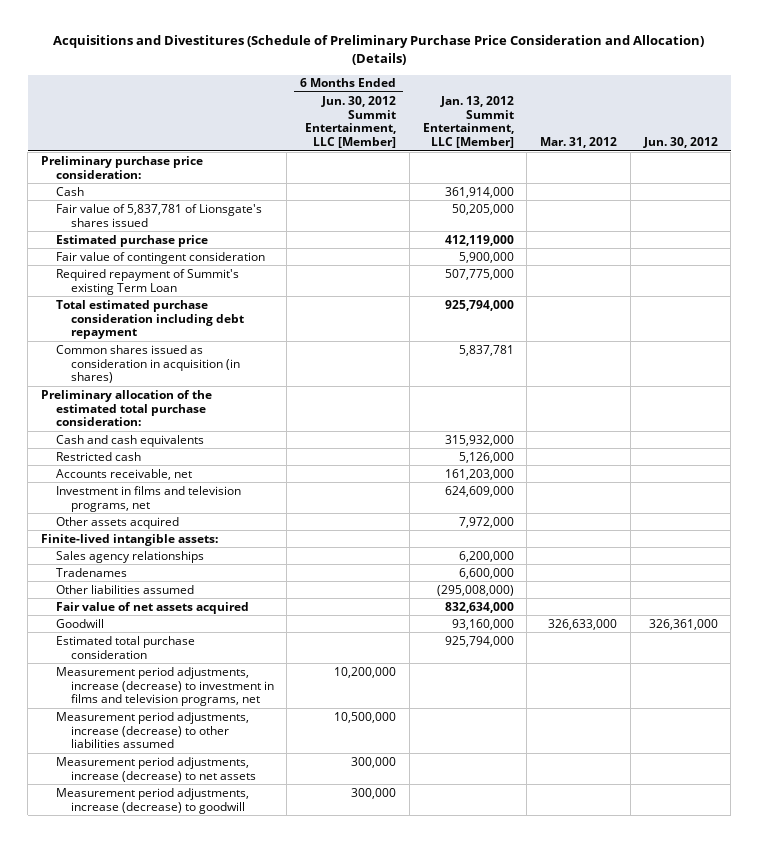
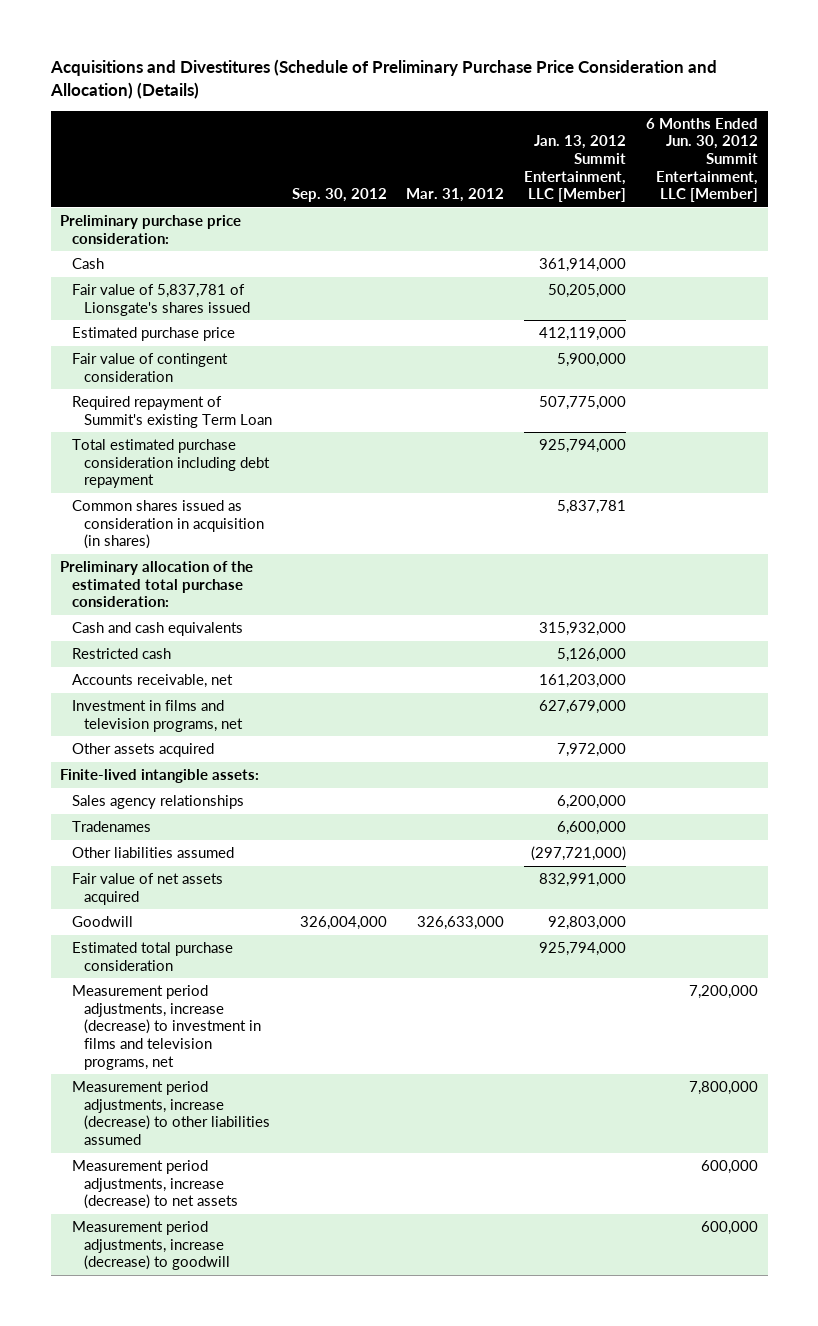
[642,137,718,149] Jun. 30, 2012 -> none
none -> [291,188,387,203] Sep. 30, 2012
[444,485,514,497] 624,609,000 -> [539,700,627,715] 627,679,000
[436,584,514,596] (295,008,000) -> [531,846,627,862] (297,721,000)
[444,601,514,613] 832,634,000 -> [539,873,627,888] 832,991,000
[451,618,514,630] 93,160,000 -> [548,916,627,931] 92,803,000
[334,666,397,678] 10,200,000 -> [688,985,758,1000] 7,200,000
[334,711,397,723] 10,500,000 -> [688,1081,758,1096] 7,800,000
[351,756,397,768] 300,000 -> [700,1160,758,1175] 600,000
[351,787,397,799] 300,000 -> [700,1221,758,1236] 600,000

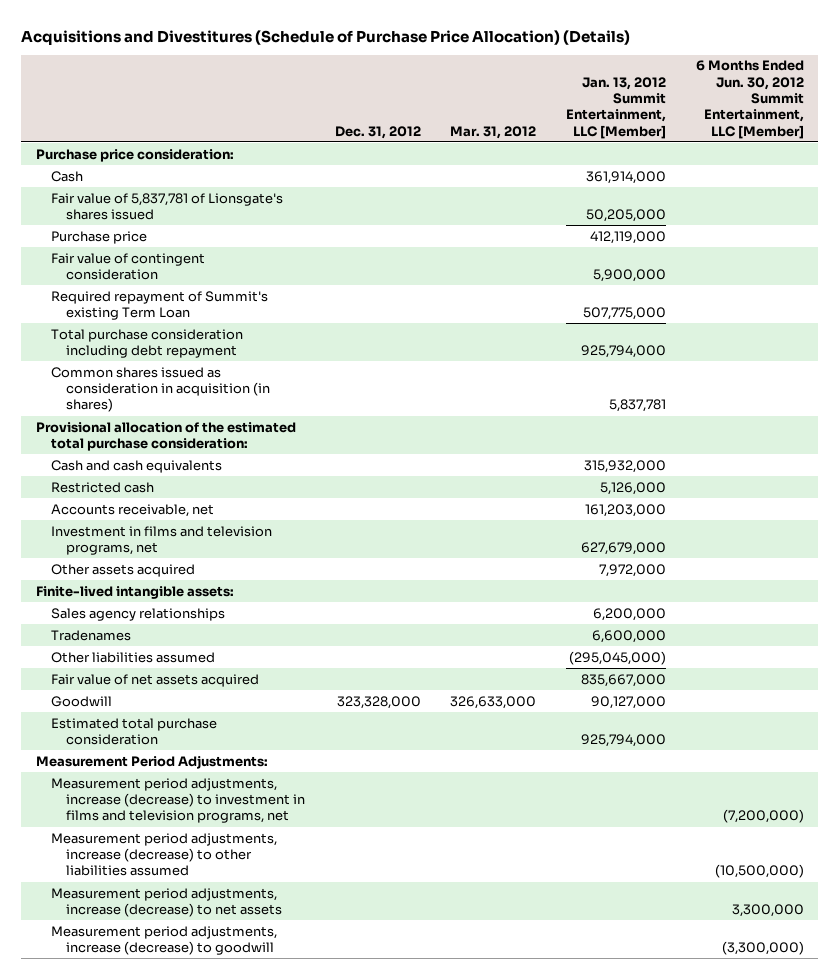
[49,59,717,100] Acquisitions and Divestitures (Schedule of Preliminary Purchase Price Consideration and Allocation) (Details) -> [21,29,631,45] Acquisitions and Divestitures (Schedule of Purchase Price Allocation) (Details)
[291,188,387,203] Sep. 30, 2012 -> none
none -> [334,125,421,139] Dec. 31, 2012
[60,215,242,244] Preliminary purchase price consideration: -> [36,148,235,162] Purchase price consideration:
[72,327,236,342] Estimated purchase price -> [51,230,148,244] Purchase price
[72,439,270,489] Total estimated purchase consideration including debt repayment -> [51,328,244,359] Total purchase consideration including debt repayment
[60,561,254,608] Preliminary allocation of the estimated total purchase consideration: -> [36,421,297,452] Provisional allocation of the estimated total purchase consideration:
[531,846,627,862] (297,721,000) -> [569,650,667,665] (295,045,000)
[539,873,627,888] 832,991,000 -> [581,673,667,687] 835,667,000
[548,916,627,931] 92,803,000 -> [591,695,667,709] 90,127,000
none -> [36,754,269,769] Measurement Period Adjustments:
[688,985,758,1000] 7,200,000 -> [722,809,804,824] (7,200,000)
[688,1081,758,1096] 7,800,000 -> [714,864,804,879] (10,500,000)
[700,1160,758,1175] 600,000 -> [731,904,804,918] 3,300,000
[700,1221,758,1236] 600,000 -> [721,941,804,956] (3,300,000)

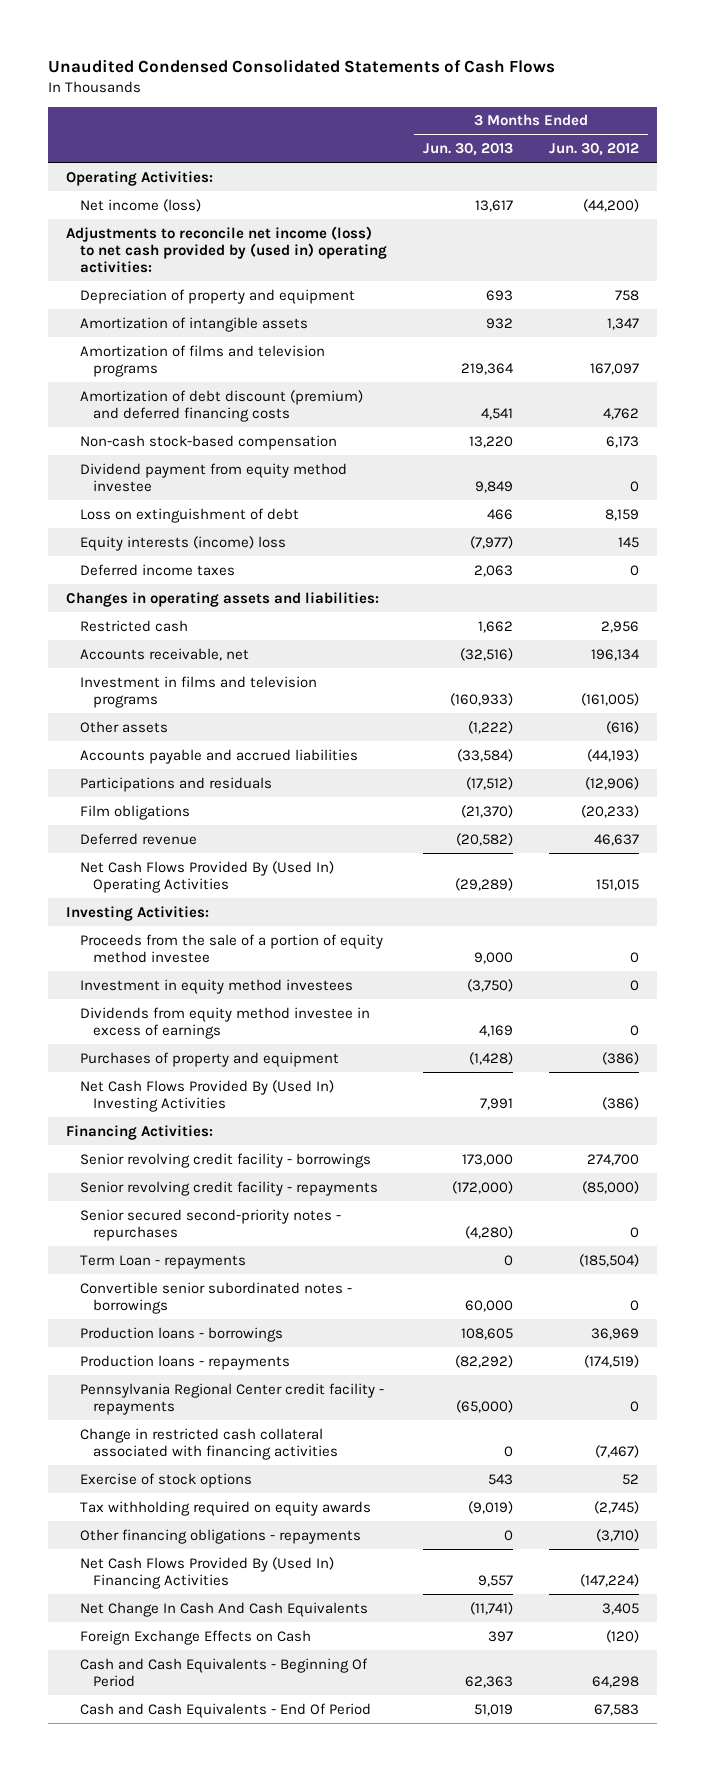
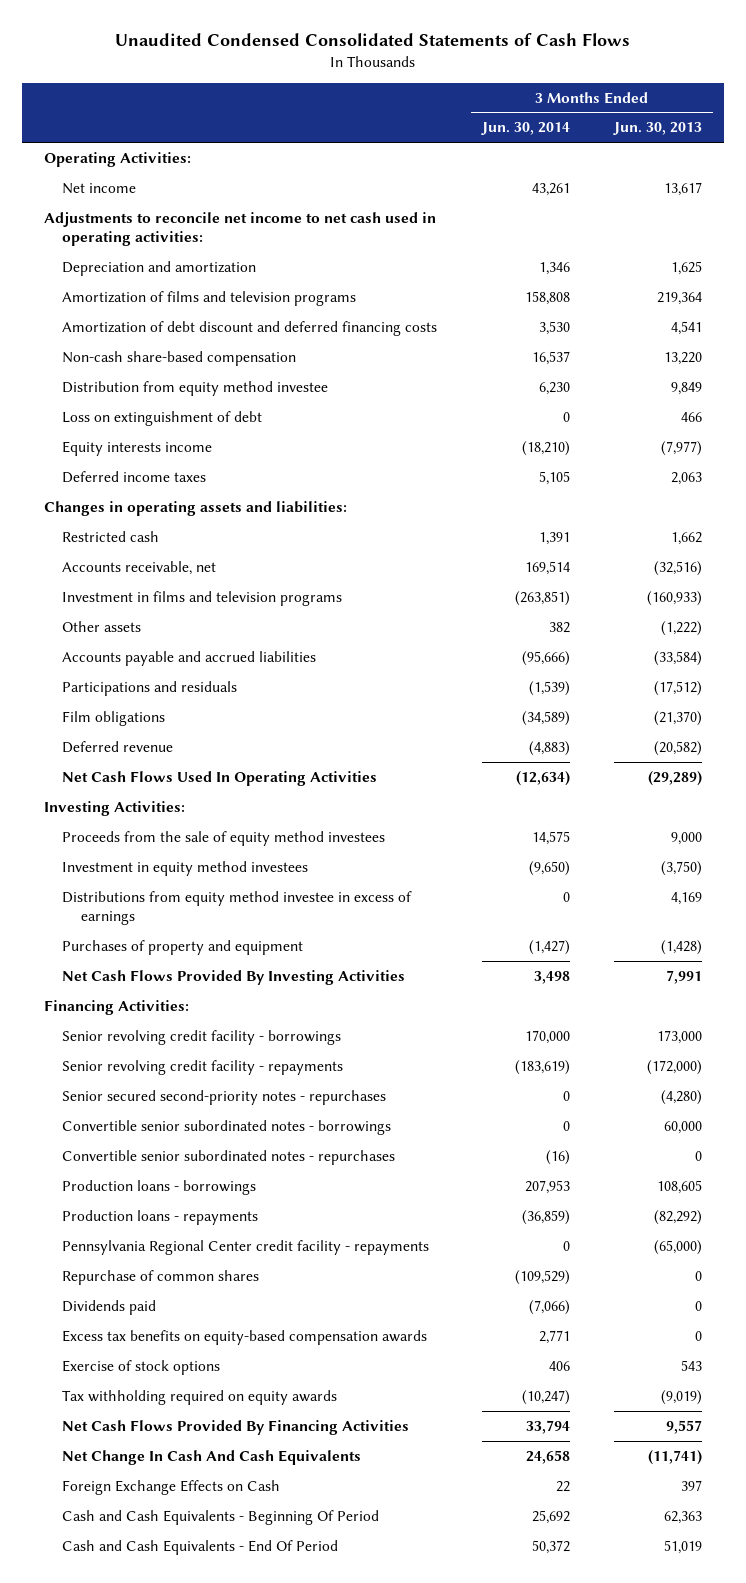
[549,143,640,157] Jun. 30, 2012 -> none
none -> [480,122,570,136] Jun. 30, 2014
[79,288,355,304] Depreciation of property and equipment -> none
[79,316,308,332] Amortization of intangible assets -> none
[79,198,201,212] Net income (loss) -> [62,182,137,194] Net income
[66,225,387,274] Adjustments to reconcile net income (loss) to net cash provided by (used in) operating activities: -> [44,211,437,246] Adjustments to reconcile net income to net cash used in operating activities:
none -> [62,260,257,276] Depreciation and amortization
[79,389,363,422] Amortization of debt discount (premium) and deferred financing costs -> [62,320,438,336] Amortization of debt discount and deferred financing costs
[79,434,337,450] Non-cash stock-based compensation -> [62,350,297,366] Non-cash share-based compensation
[79,462,347,492] Dividend payment from equity method investee -> [62,380,329,396] Distribution from equity method investee
[79,535,286,551] Equity interests (income) loss -> [62,440,213,456] Equity interests income
[79,860,334,893] Net Cash Flows Provided By (Used In) Operating Activities -> [62,770,378,786] Net Cash Flows Used In Operating Activities
[79,933,383,963] Proceeds from the sale of a portion of equity method investee -> [62,830,386,846] Proceeds from the sale of equity method investees
[79,1006,370,1039] Dividends from equity method investee in excess of earnings -> [62,890,413,925] Distributions from equity method investee in excess of earnings
[79,1079,334,1112] Net Cash Flows Provided By (Used In) Investing Activities -> [62,969,406,985] Net Cash Flows Provided By Investing Activities
[79,1254,246,1269] Term Loan - repayments -> none
none -> [62,1149,396,1165] Convertible senior subordinated notes - repurchases
[79,1427,338,1460] Change in restricted cash collateral associated with financing activities -> none
none -> [62,1269,260,1285] Repurchase of common shares
none -> [62,1299,157,1315] Dividends paid
none -> [62,1329,428,1345] Excess tax benefits on equity-based compensation awards
[79,1528,361,1544] Other financing obligations - repayments -> none
[79,1556,334,1589] Net Cash Flows Provided By (Used In) Financing Activities -> [62,1419,410,1435] Net Cash Flows Provided By Financing Activities

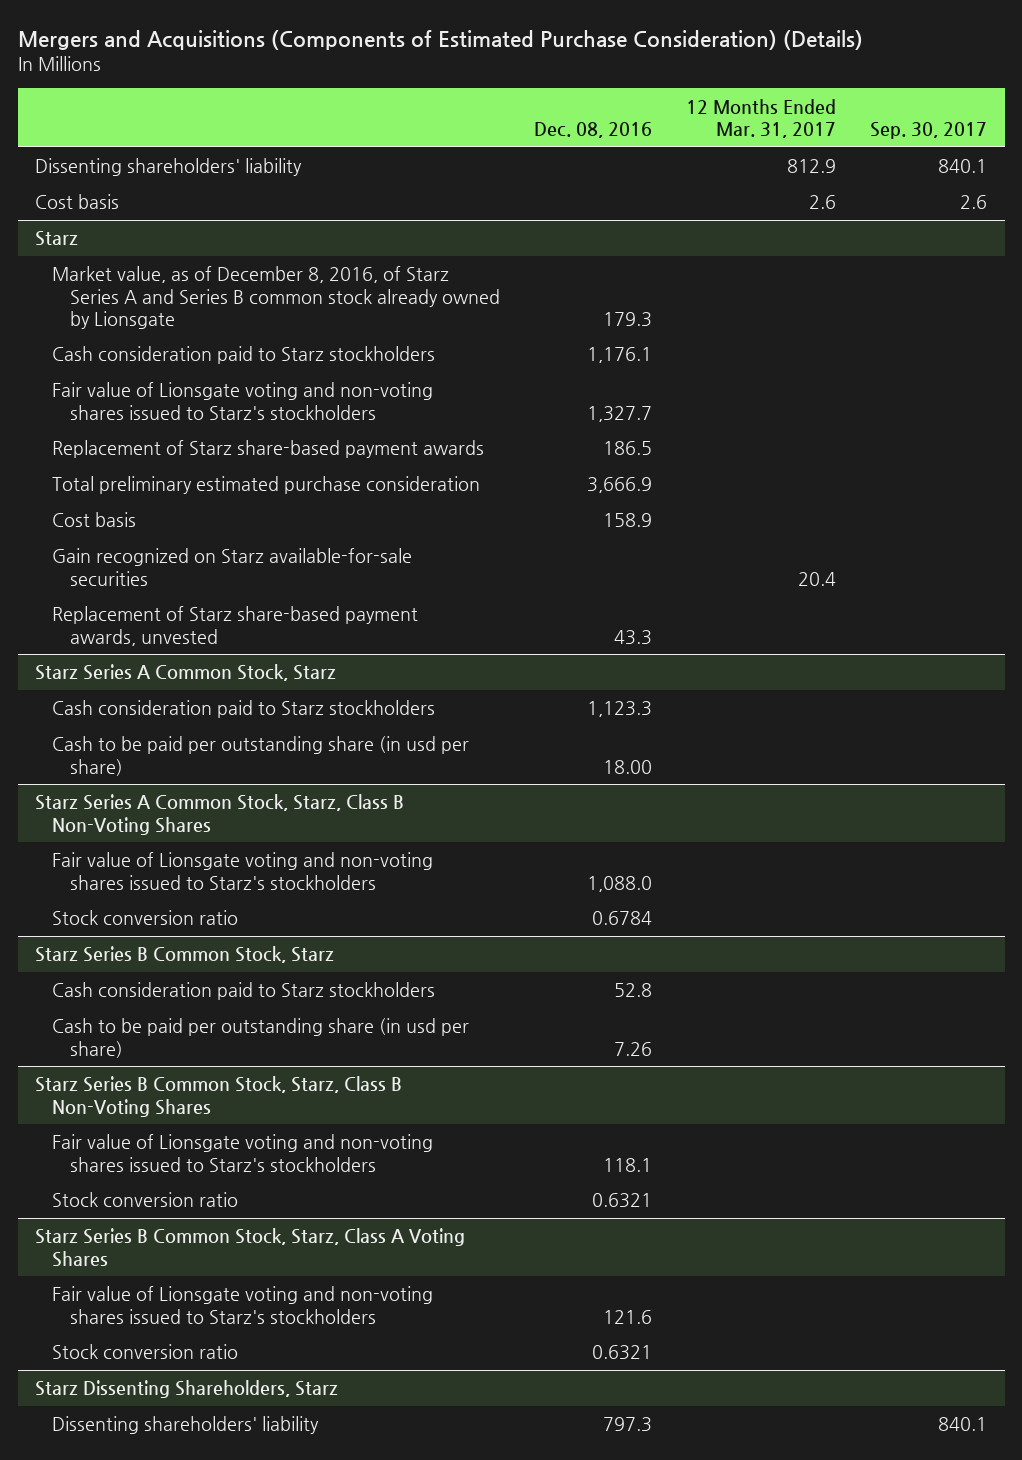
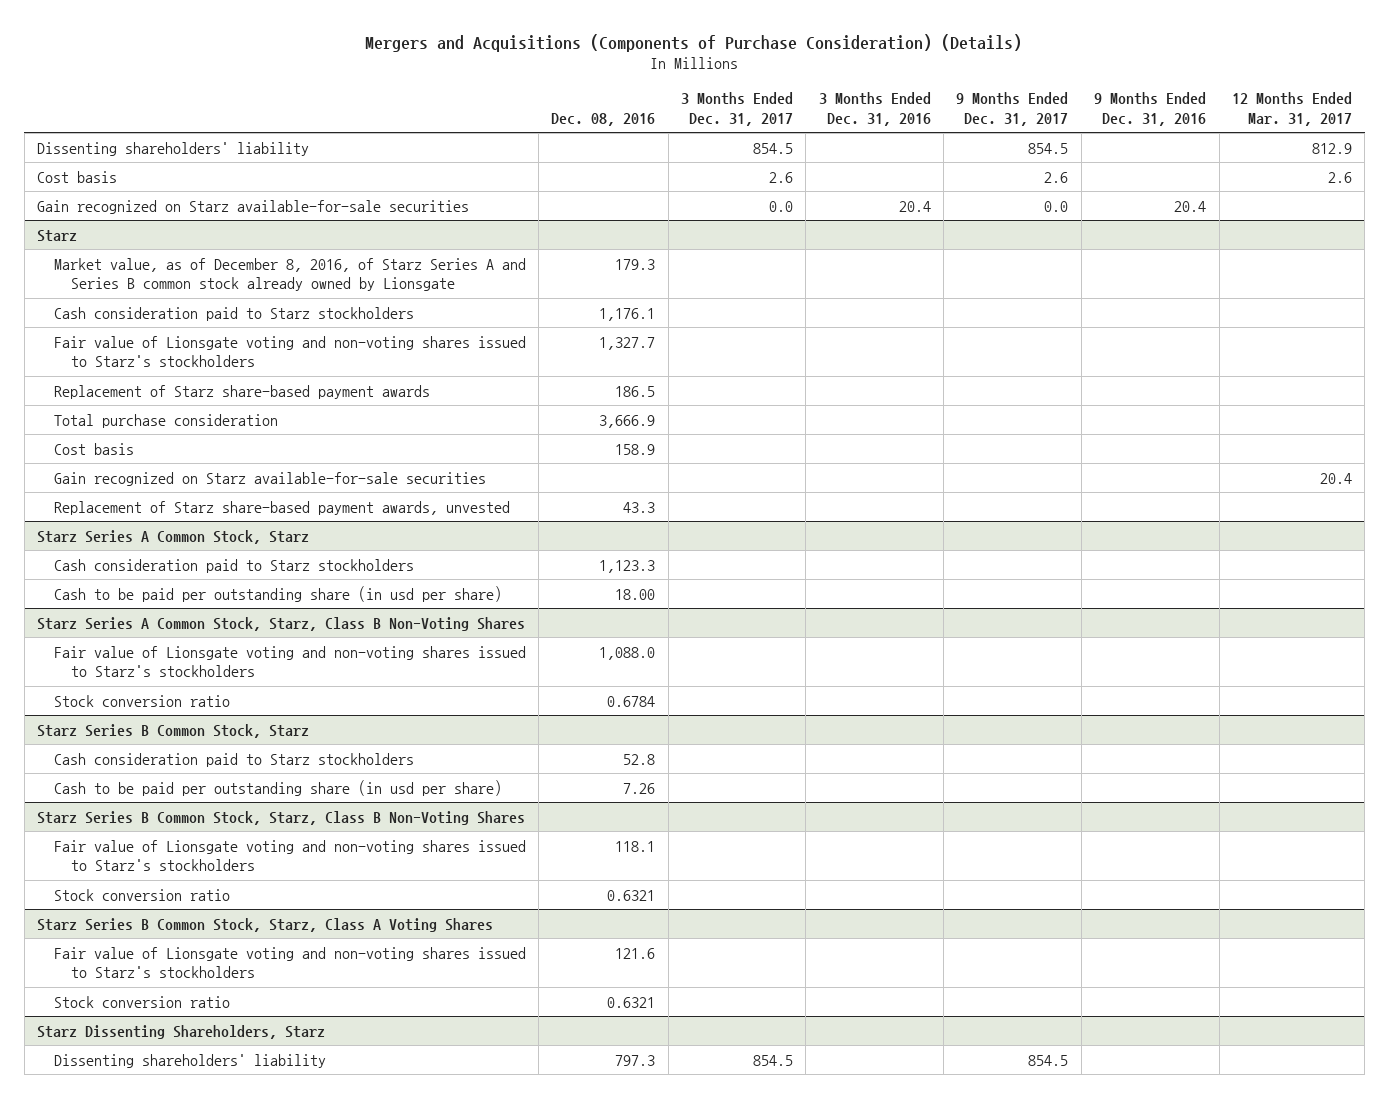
[17,29,863,50] Mergers and Acquisitions (Components of Estimated Purchase Consideration) (Details) -> [365,33,1023,52] Mergers and Acquisitions (Components of Purchase Consideration) (Details)
[870,121,988,139] Sep. 30, 2017 -> none
none -> [681,92,794,126] 3 Months Ended Dec. 31, 2017
none -> [818,92,931,126] 3 Months Ended Dec. 31, 2016
none -> [956,92,1069,126] 9 Months Ended Dec. 31, 2017
none -> [1094,92,1207,126] 9 Months Ended Dec. 31, 2016
none -> [36,199,469,214] Gain recognized on Starz available-for-sale securities
[52,476,481,495] Total preliminary estimated purchase consideration -> [53,413,278,428] Total purchase consideration

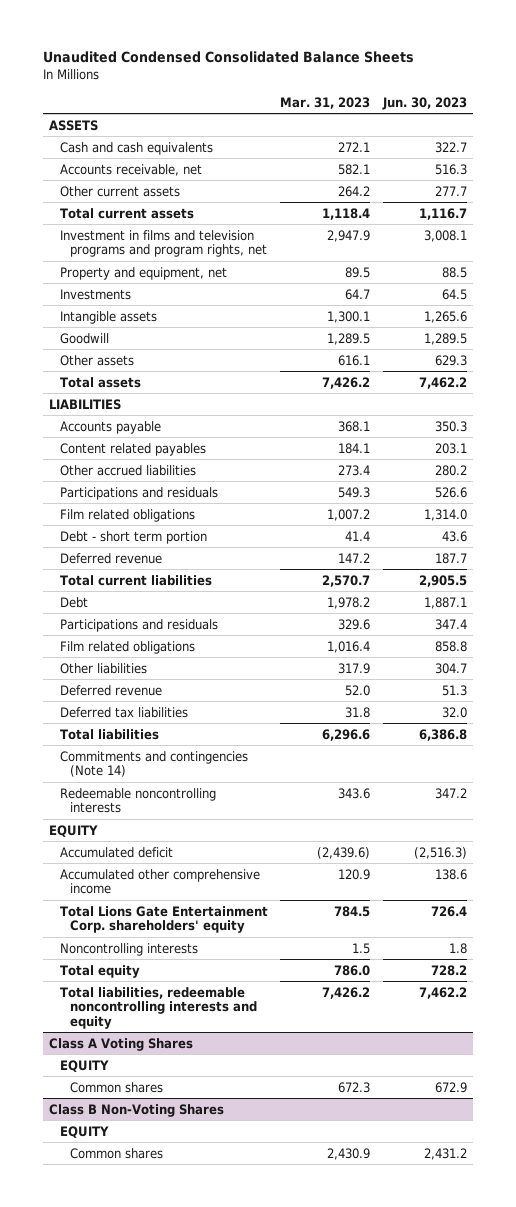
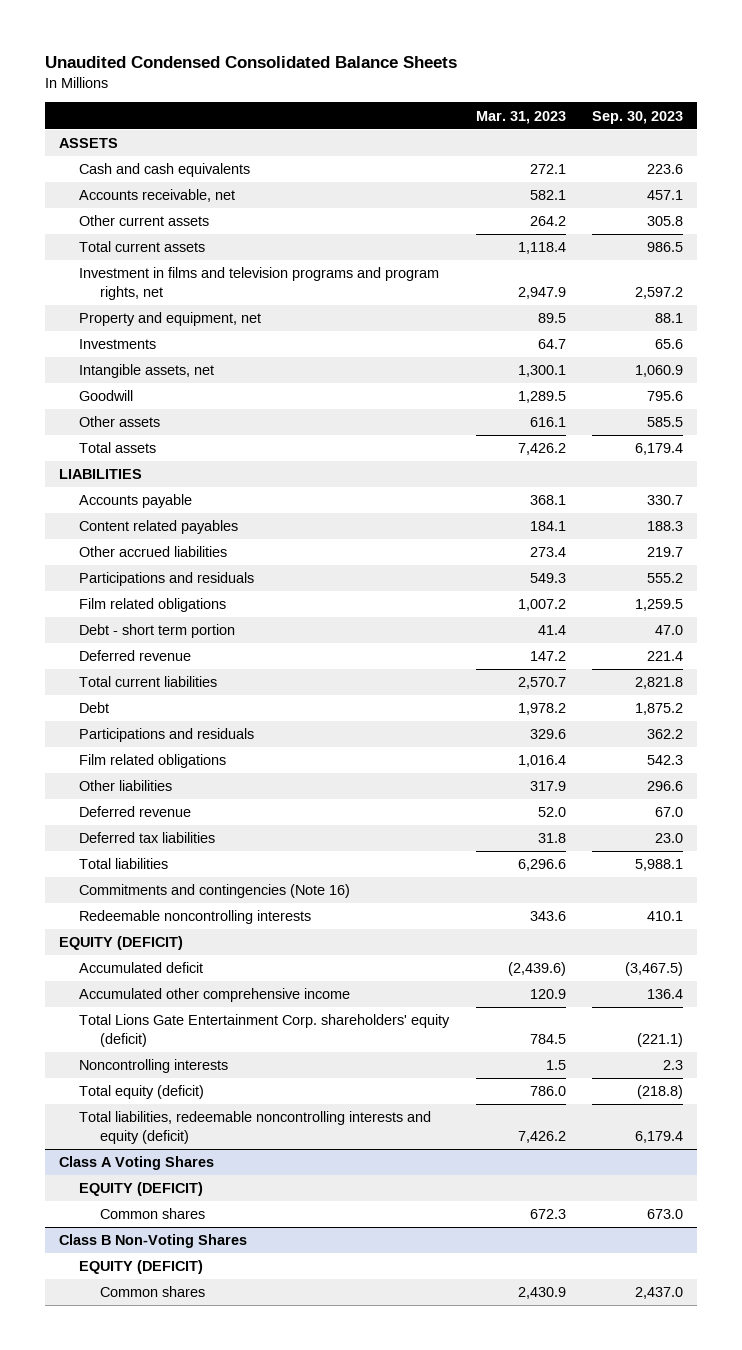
[381,96,467,110] Jun. 30, 2023 -> none
none -> [592,110,684,124] Sep. 30, 2023
[59,310,157,324] Intangible assets -> [79,364,215,379] Intangible assets, net
[59,750,248,778] Commitments and contingencies (Note 14) -> [79,884,351,899] Commitments and contingencies (Note 16)
[49,824,99,837] EQUITY -> [58,936,183,951] EQUITY (DEFICIT)
[59,905,268,934] Total Lions Gate Entertainment Corp. shareholders' equity -> [79,1014,451,1047] Total Lions Gate Entertainment Corp. shareholders' equity (deficit)
[59,964,140,978] Total equity -> [79,1085,205,1100] Total equity (deficit)
[59,986,257,1029] Total liabilities, redeemable noncontrolling interests and equity -> [79,1111,432,1144] Total liabilities, redeemable noncontrolling interests and equity (deficit)
[59,1059,109,1072] EQUITY -> [79,1182,204,1197] EQUITY (DEFICIT)
[59,1125,109,1138] EQUITY -> [79,1260,204,1275] EQUITY (DEFICIT)

